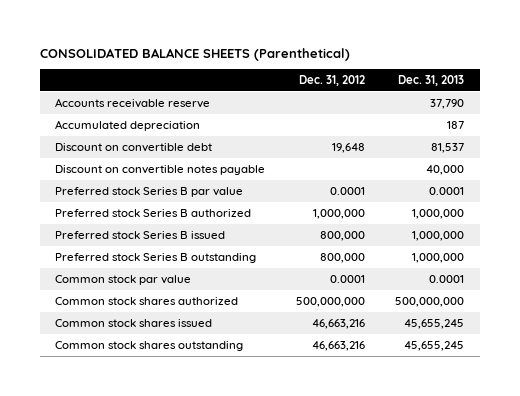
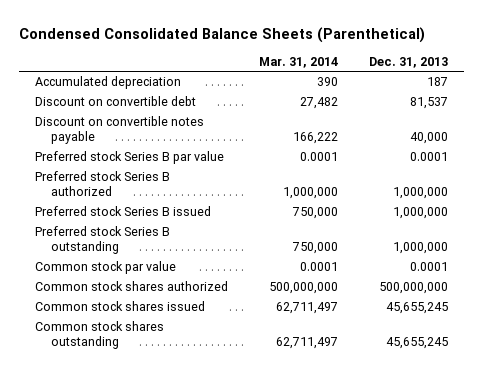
[39,47,350,61] CONSOLIDATED BALANCE SHEETS (Parenthetical) -> [19,26,426,43] Condensed Consolidated Balance Sheets (Parenthetical)
[298,75,365,87] Dec. 31, 2012 -> none
none -> [259,56,339,68] Mar. 31, 2014
[55,97,211,108] Accounts receivable reserve -> none

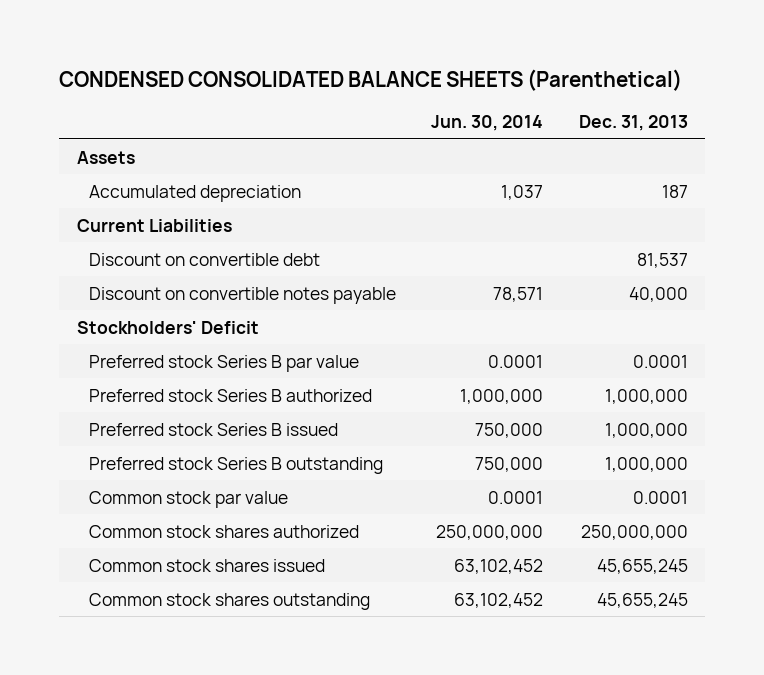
[19,26,426,43] Condensed Consolidated Balance Sheets (Parenthetical) -> [59,68,683,91] CONDENSED CONSOLIDATED BALANCE SHEETS (Parenthetical)
[259,56,339,68] Mar. 31, 2014 -> none
none -> [431,114,544,131] Jun. 30, 2014
none -> [76,150,135,164] Assets
none -> [76,218,232,232] Current Liabilities
none -> [76,320,259,334] Stockholders' Deficit
[379,282,449,295] 500,000,000 -> [580,524,688,540] 250,000,000

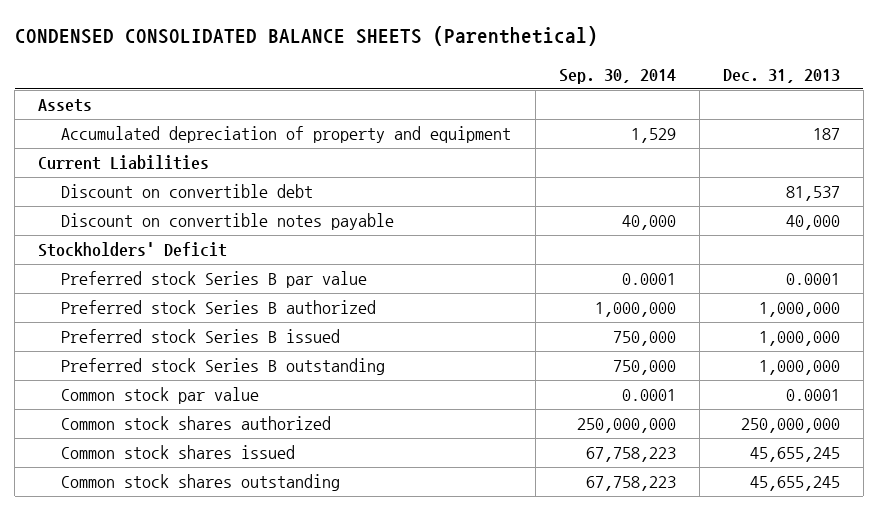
[431,114,544,131] Jun. 30, 2014 -> none
none -> [558,68,676,84] Sep. 30, 2014
[89,184,302,202] Accumulated depreciation -> [61,126,512,144] Accumulated depreciation of property and equipment

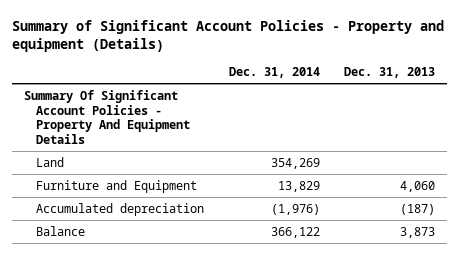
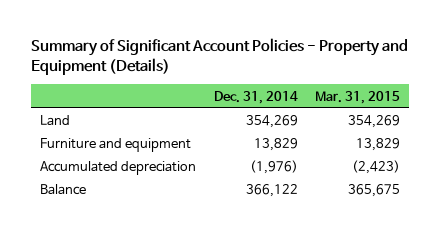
[12,19,445,52] Summary of Significant Account Policies - Property and equipment (Details) -> [30,38,408,76] Summary of Significant Account Policies - Property and Equipment (Details)
[343,67,435,79] Dec. 31, 2013 -> none
none -> [315,90,401,104] Mar. 31, 2015
[24,89,191,145] Summary Of Significant Account Policies - Property And Equipment Details -> none
[36,179,198,193] Furniture and Equipment -> [39,138,191,153] Furniture and equipment

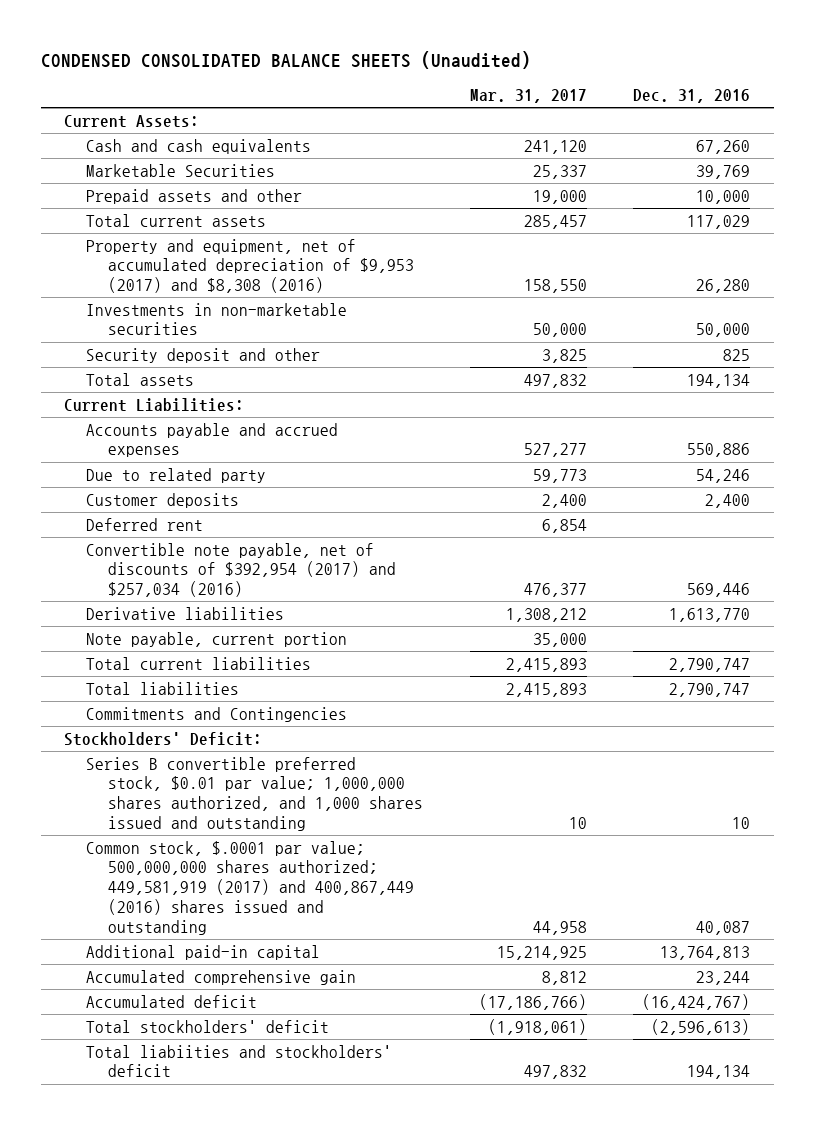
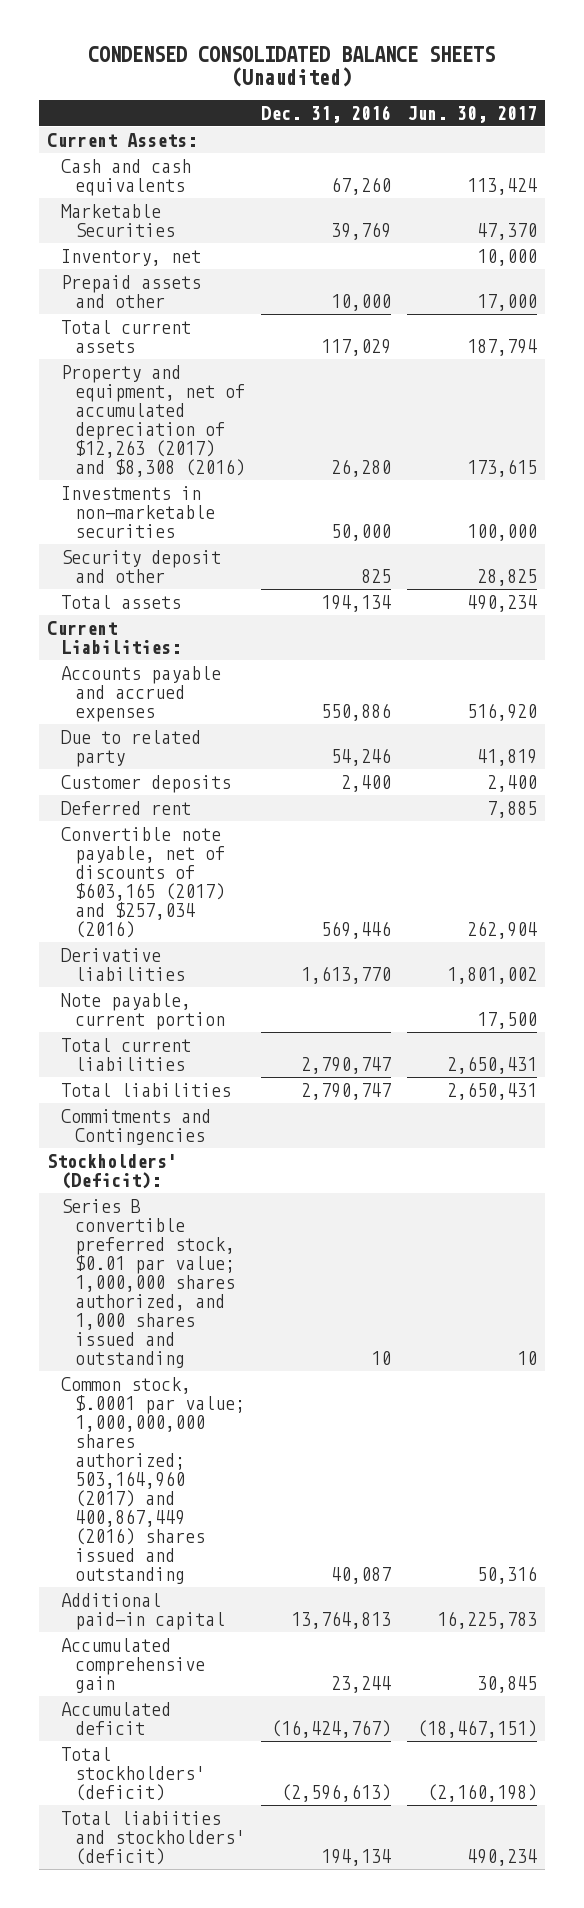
[469,89,587,104] Mar. 31, 2017 -> none
none -> [406,105,537,123] Jun. 30, 2017
none -> [60,248,201,266] Inventory, net
[86,238,415,294] Property and equipment, net of accumulated depreciation of $9,953 (2017) and $8,308 (2016) -> [60,364,245,477] Property and equipment, net of accumulated depreciation of $12,263 (2017) and $8,308 (2016)
[86,542,397,598] Convertible note payable, net of discounts of $392,954 (2017) and $257,034 (2016) -> [60,826,225,938] Convertible note payable, net of discounts of $603,165 (2017) and $257,034 (2016)
[64,731,263,746] Stockholders' Deficit: -> [46,1153,177,1189] Stockholders' (Deficit):
[86,840,415,936] Common stock, $.0001 par value; 500,000,000 shares authorized; 449,581,919 (2017) and 400,867,449 (2016) shares issued and outstanding -> [60,1376,245,1584] Common stock, $.0001 par value; 1,000,000,000 shares authorized; 503,164,960 (2017) and 400,867,449 (2016) shares issued and outstanding
[86,1019,330,1033] Total stockholders' deficit -> [60,1746,205,1801] Total stockholders' (deficit)
[86,1044,393,1078] Total liabiities and stockholders' deficit -> [60,1810,245,1865] Total liabiities and stockholders' (deficit)

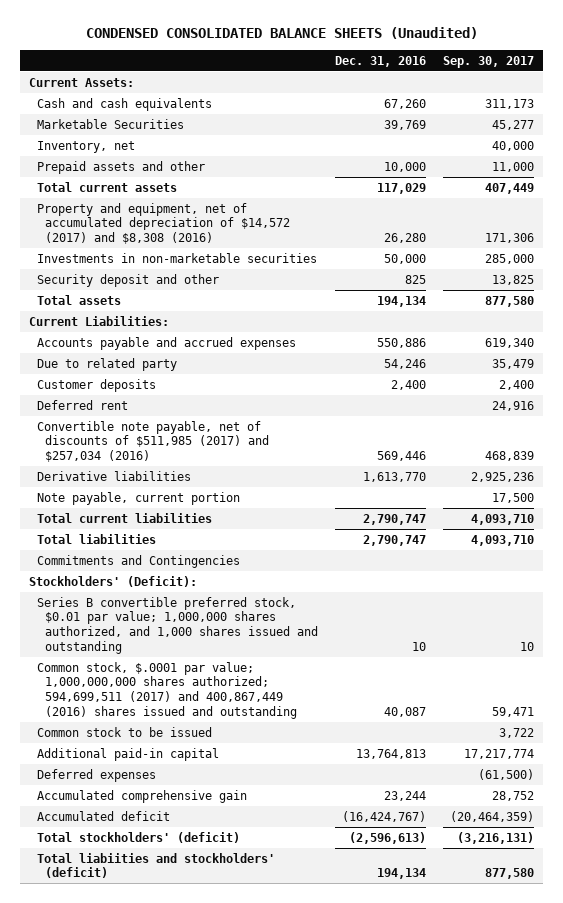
[406,105,537,123] Jun. 30, 2017 -> none
none -> [443,55,535,68] Sep. 30, 2017
[60,364,245,477] Property and equipment, net of accumulated depreciation of $12,263 (2017) and $8,308 (2016) -> [36,202,291,244] Property and equipment, net of accumulated depreciation of $14,572 (2017) and $8,308 (2016)
[60,826,225,938] Convertible note payable, net of discounts of $603,165 (2017) and $257,034 (2016) -> [36,420,270,462] Convertible note payable, net of discounts of $511,985 (2017) and $257,034 (2016)
[60,1376,245,1584] Common stock, $.0001 par value; 1,000,000,000 shares authorized; 503,164,960 (2017) and 400,867,449 (2016) shares issued and outstanding -> [36,661,298,719] Common stock, $.0001 par value; 1,000,000,000 shares authorized; 594,699,511 (2017) and 400,867,449 (2016) shares issued and outstanding
none -> [36,726,212,737] Common stock to be issued
none -> [36,768,156,782] Deferred expenses

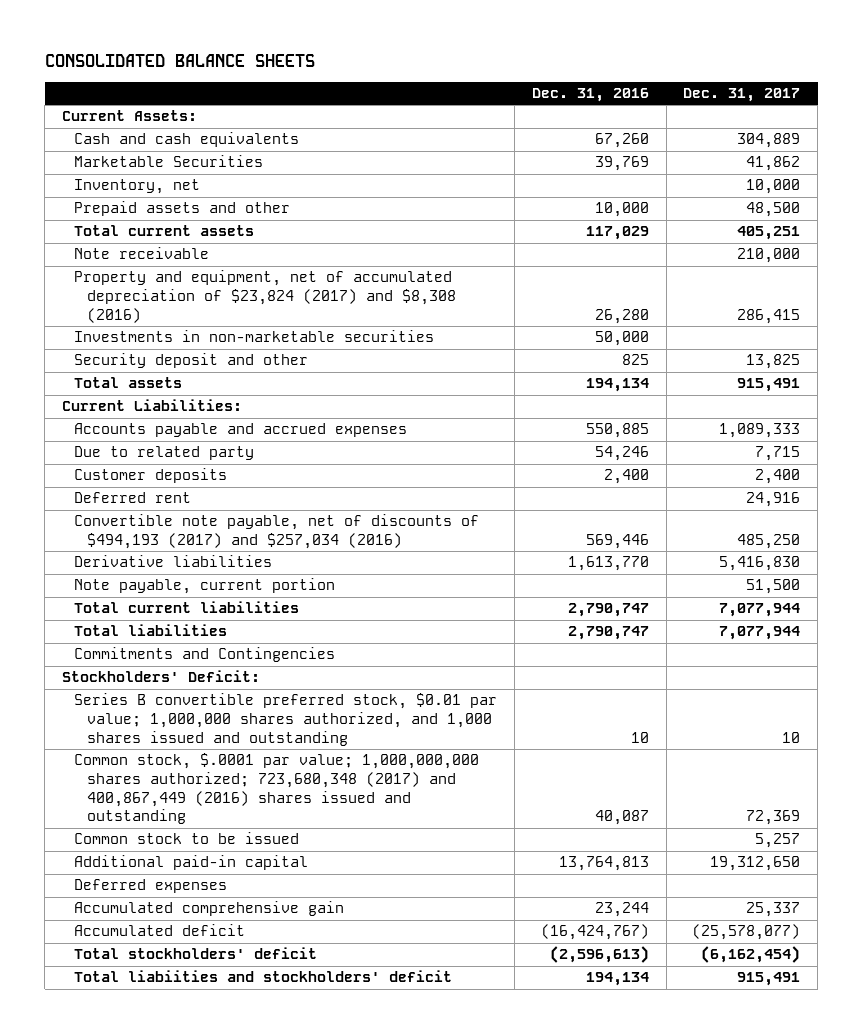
[85,27,478,40] CONDENSED CONSOLIDATED BALANCE SHEETS (Unaudited) -> [44,54,315,68] CONSOLIDATED BALANCE SHEETS
[443,55,535,68] Sep. 30, 2017 -> none
none -> [683,88,801,103] Dec. 31, 2017
none -> [74,247,210,260] Note receivable
[36,202,291,244] Property and equipment, net of accumulated depreciation of $14,572 (2017) and $8,308 (2016) -> [74,270,456,323] Property and equipment, net of accumulated depreciation of $23,824 (2017) and $8,308 (2016)
[377,337,427,348] 550,886 -> [585,423,649,439] 550,885
[36,420,270,462] Convertible note payable, net of discounts of $511,985 (2017) and $257,034 (2016) -> [74,514,480,550] Convertible note payable, net of discounts of $494,193 (2017) and $257,034 (2016)
[28,575,197,587] Stockholders' (Deficit): -> [62,670,261,683] Stockholders' Deficit:
[36,661,298,719] Common stock, $.0001 par value; 1,000,000,000 shares authorized; 594,699,511 (2017) and 400,867,449 (2016) shares issued and outstanding -> [74,753,480,825] Common stock, $.0001 par value; 1,000,000,000 shares authorized; 723,680,348 (2017) and 400,867,449 (2016) shares issued and outstanding
[36,831,240,843] Total stockholders' (deficit) -> [74,947,318,960] Total stockholders' deficit
[36,852,275,879] Total liabiities and stockholders' (deficit) -> [74,970,453,983] Total liabiities and stockholders' deficit

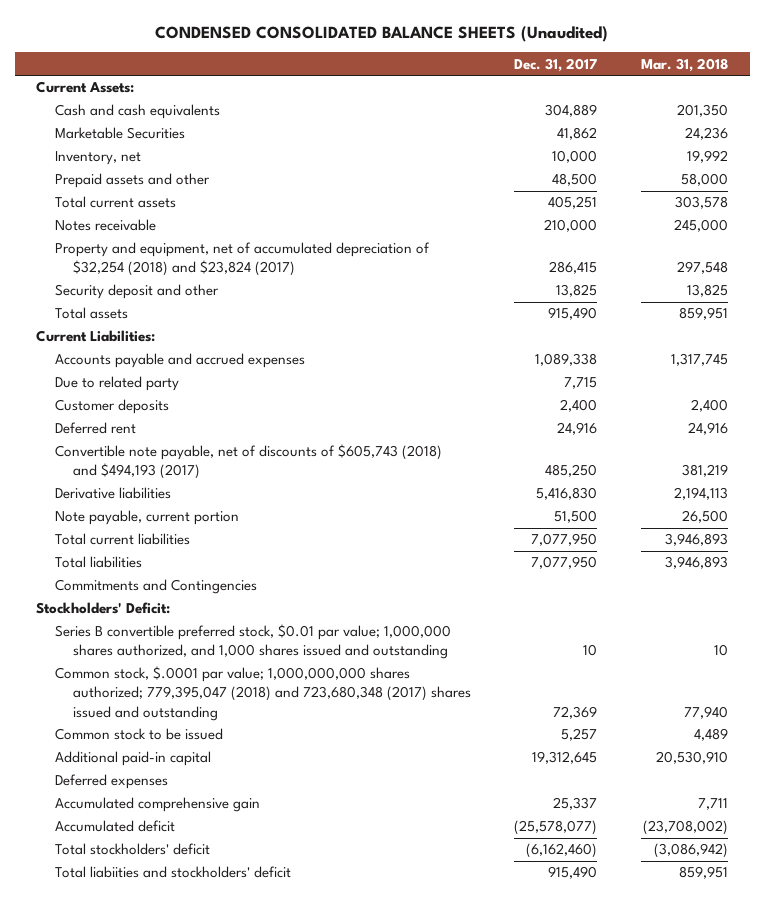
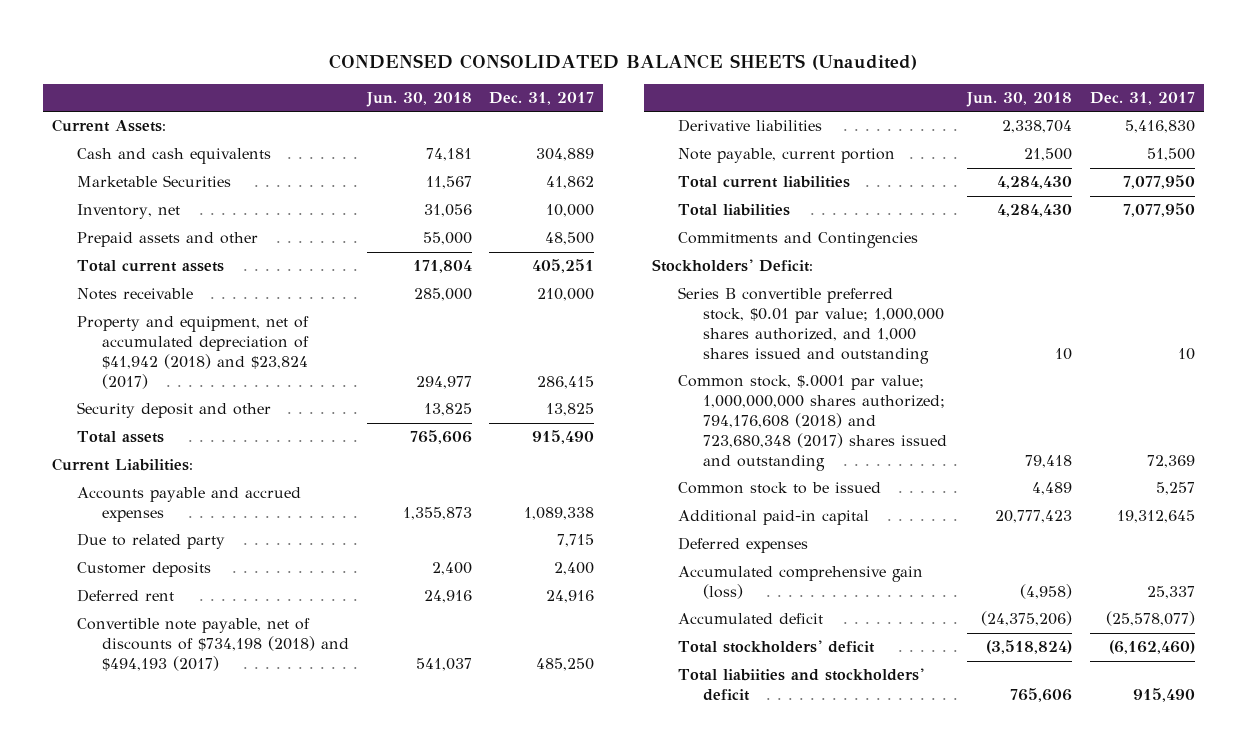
[641,57,729,72] Mar. 31, 2018 -> none
none -> [365,92,472,108] Jun. 30, 2018
[54,242,430,277] Property and equipment, net of accumulated depreciation of $32,254 (2018) and $23,824 (2017) -> [76,316,309,389] Property and equipment, net of accumulated depreciation of $41,942 (2018) and $23,824 (2017)
[54,444,442,480] Convertible note payable, net of discounts of $605,743 (2018) and $494,193 (2017) -> [76,618,349,672] Convertible note payable, net of discounts of $734,198 (2018) and $494,193 (2017)
[54,666,471,721] Common stock, $.0001 par value; 1,000,000,000 shares authorized; 779,395,047 (2018) and 723,680,348 (2017) shares issued and outstanding -> [677,375,947,471] Common stock, $.0001 par value; 1,000,000,000 shares authorized; 794,176,608 (2018) and 723,680,348 (2017) shares issued and outstanding
[54,797,260,813] Accumulated comprehensive gain -> [677,566,923,600] Accumulated comprehensive gain (loss)

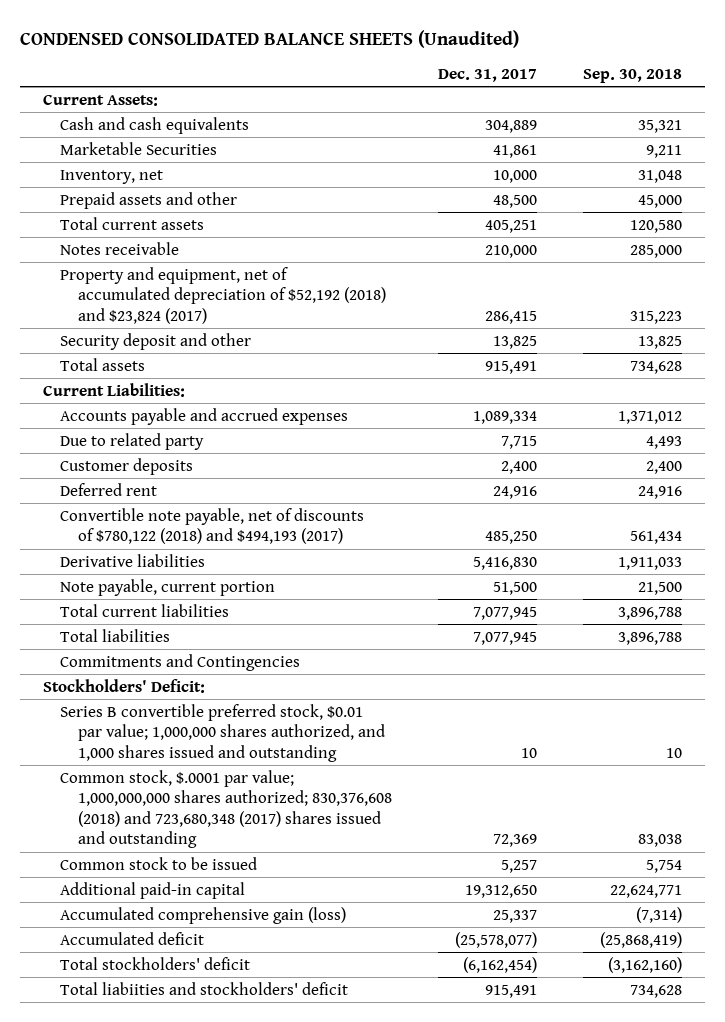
[365,92,472,108] Jun. 30, 2018 -> none
none -> [583,68,683,83] Sep. 30, 2018
[546,176,595,190] 41,862 -> [493,144,538,158] 41,861
[76,316,309,389] Property and equipment, net of accumulated depreciation of $41,942 (2018) and $23,824 (2017) -> [60,266,387,324] Property and equipment, net of accumulated depreciation of $52,192 (2018) and $23,824 (2017)
[532,430,595,445] 915,490 -> [485,360,538,374] 915,491
[524,507,595,521] 1,089,338 -> [473,410,538,424] 1,089,334
[76,618,349,672] Convertible note payable, net of discounts of $734,198 (2018) and $494,193 (2017) -> [60,507,365,545] Convertible note payable, net of discounts of $780,122 (2018) and $494,193 (2017)
[1123,175,1196,190] 7,077,950 -> [473,606,538,620] 7,077,945
[1123,203,1196,218] 7,077,950 -> [473,631,538,645] 7,077,945
[677,375,947,471] Common stock, $.0001 par value; 1,000,000,000 shares authorized; 794,176,608 (2018) and 723,680,348 (2017) shares issued and outstanding -> [60,769,393,849] Common stock, $.0001 par value; 1,000,000,000 shares authorized; 830,376,608 (2018) and 723,680,348 (2017) shares issued and outstanding
[677,537,808,554] Deferred expenses -> none
[1117,510,1196,524] 19,312,645 -> [465,884,538,898] 19,312,650
[1109,640,1196,655] (6,162,460) -> [463,956,538,973] (6,162,454)
[1133,688,1196,703] 915,490 -> [485,984,538,998] 915,491

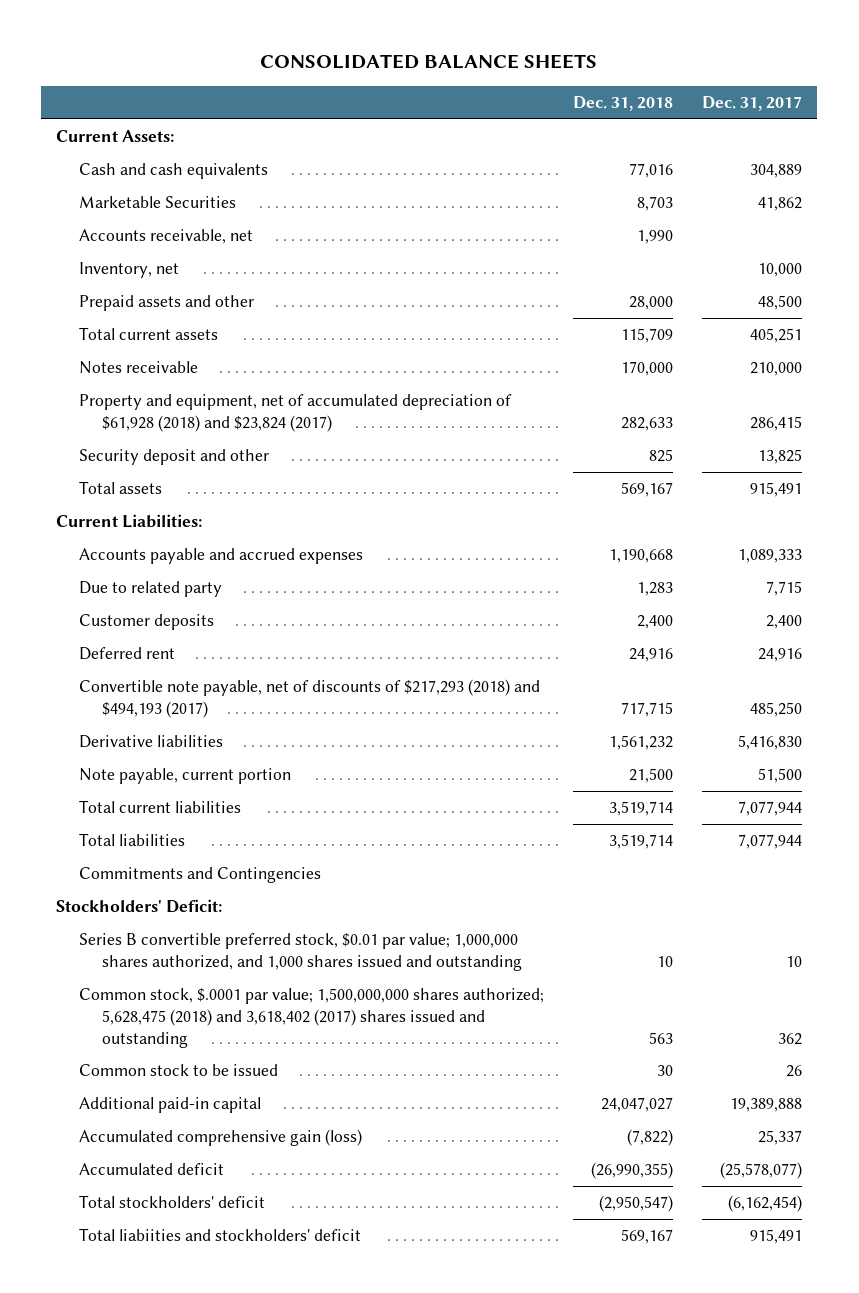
[19,29,519,48] CONDENSED CONSOLIDATED BALANCE SHEETS (Unaudited) -> [260,54,598,70] CONSOLIDATED BALANCE SHEETS
[583,68,683,83] Sep. 30, 2018 -> none
none -> [573,95,674,111] Dec. 31, 2018
[493,144,538,158] 41,861 -> [758,197,803,212] 41,862
none -> [79,229,254,245] Accounts receivable, net
[60,266,387,324] Property and equipment, net of accumulated depreciation of $52,192 (2018) and $23,824 (2017) -> [79,394,513,432] Property and equipment, net of accumulated depreciation of $61,928 (2018) and $23,824 (2017)
[473,410,538,424] 1,089,334 -> [738,549,803,564] 1,089,333
[60,507,365,545] Convertible note payable, net of discounts of $780,122 (2018) and $494,193 (2017) -> [79,679,541,718] Convertible note payable, net of discounts of $217,293 (2018) and $494,193 (2017)
[473,606,538,620] 7,077,945 -> [738,801,803,817] 7,077,944
[473,631,538,645] 7,077,945 -> [738,834,803,850] 7,077,944
[60,769,393,849] Common stock, $.0001 par value; 1,000,000,000 shares authorized; 830,376,608 (2018) and 723,680,348 (2017) shares issued and outstanding -> [79,988,545,1048] Common stock, $.0001 par value; 1,500,000,000 shares authorized; 5,628,475 (2018) and 3,618,402 (2017) shares issued and outstanding
[493,834,538,848] 72,369 -> [778,1032,803,1045] 362
[501,859,538,873] 5,257 -> [786,1065,803,1078] 26
[465,884,538,898] 19,312,650 -> [730,1098,803,1113] 19,389,888

